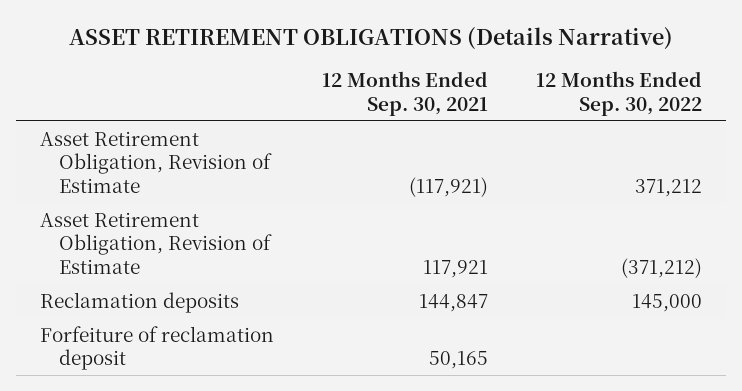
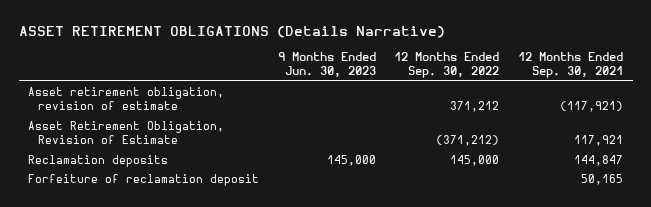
none -> [277,51,376,78] 9 Months Ended Jun. 30, 2023
[39,130,273,193] Asset Retirement Obligation, Revision of Estimate -> [27,86,224,111] Asset retirement obligation, revision of estimate

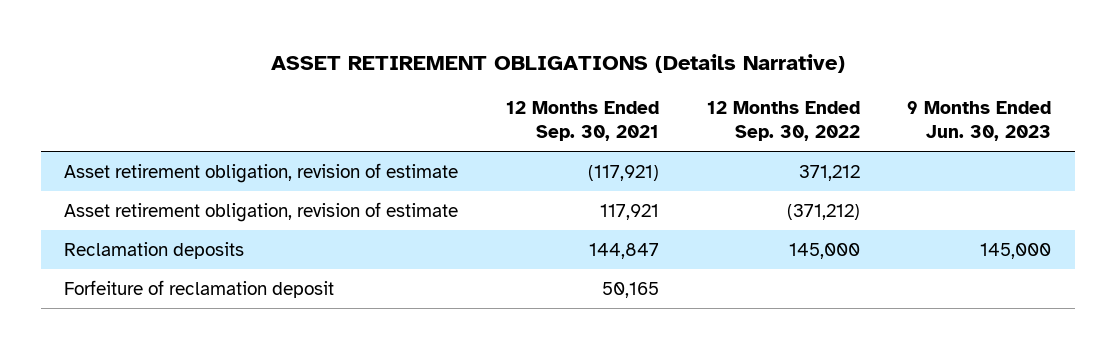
[27,120,224,145] Asset Retirement Obligation, Revision of Estimate -> [64,201,459,222] Asset retirement obligation, revision of estimate

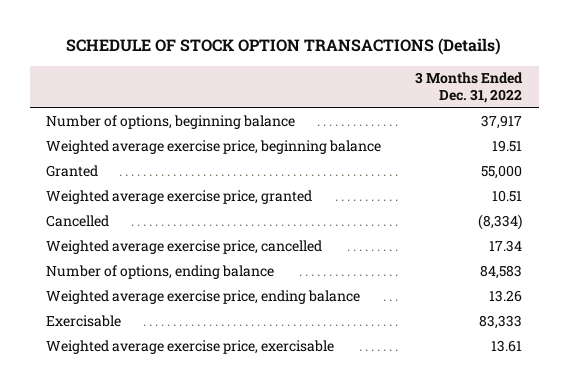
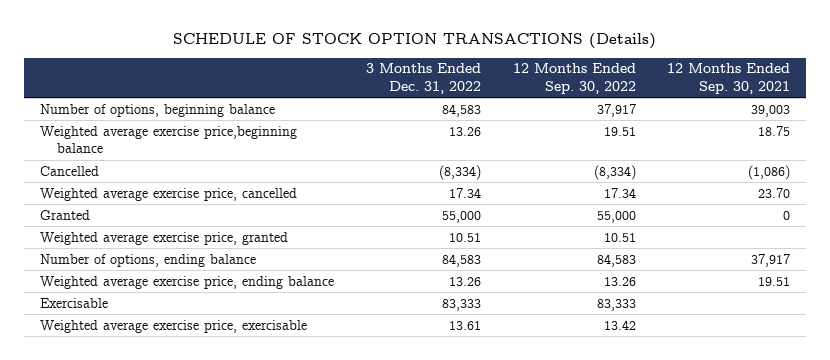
none -> [512,63,636,94] 12 Months Ended Sep. 30, 2022
none -> [667,63,791,94] 12 Months Ended Sep. 30, 2021
[480,114,522,129] 37,917 -> [441,103,481,117] 84,583
[46,139,382,154] Weighted average exercise price, beginning balance -> [39,125,297,154] Weighted average exercise price,beginning balance
[491,139,522,152] 19.51 -> [448,126,481,136] 13.26
[46,164,99,177] Granted -> [39,209,90,220] Granted
[46,189,313,204] Weighted average exercise price, granted -> [39,231,288,245] Weighted average exercise price, granted

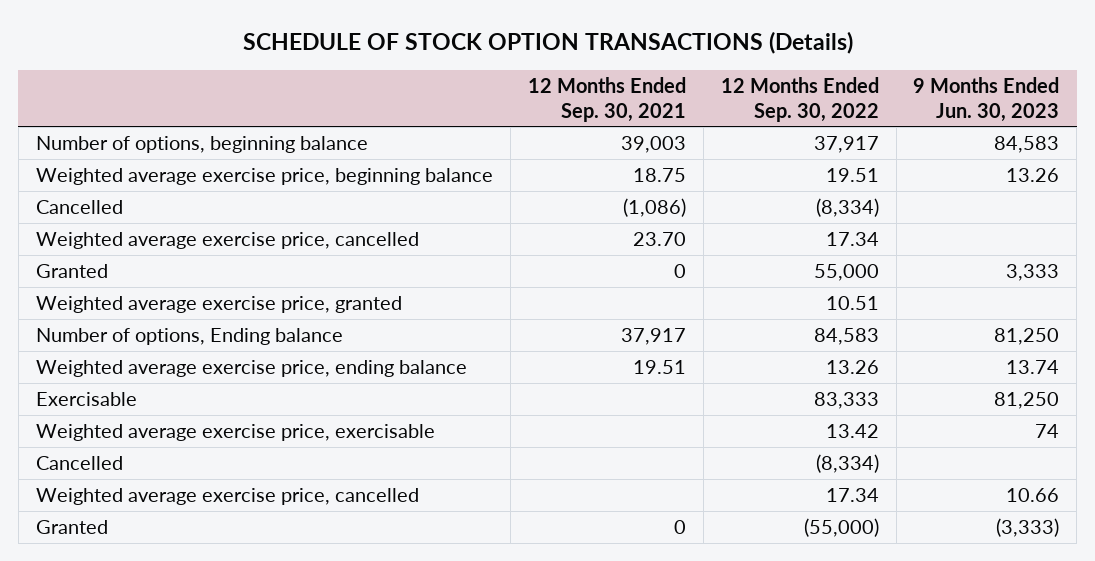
[365,63,481,94] 3 Months Ended Dec. 31, 2022 -> none
none -> [913,76,1060,122] 9 Months Ended Jun. 30, 2023
[39,125,297,154] Weighted average exercise price,beginning balance -> [35,168,493,186] Weighted average exercise price, beginning balance
[39,253,256,267] Number of options, ending balance -> [35,328,343,346] Number of options, Ending balance
none -> [35,456,123,471] Cancelled
none -> [35,488,419,506] Weighted average exercise price, cancelled
none -> [35,520,108,535] Granted

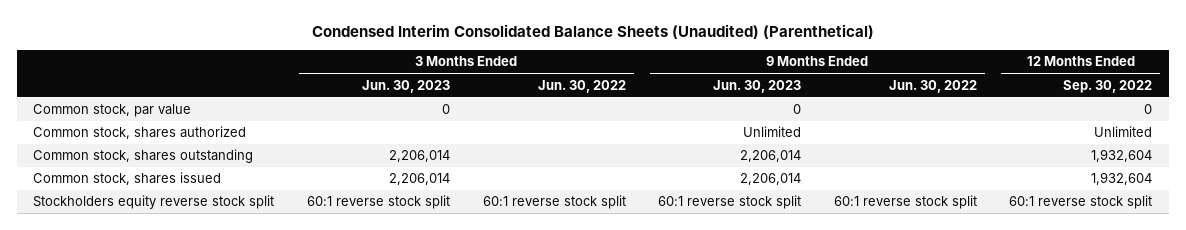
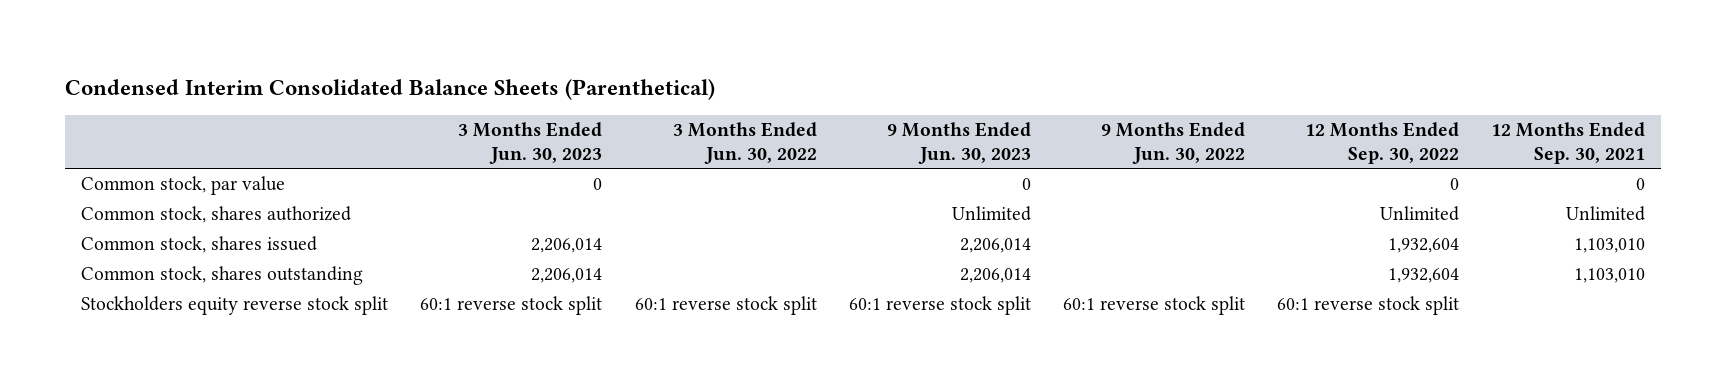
[311,24,874,40] Condensed Interim Consolidated Balance Sheets (Unaudited) (Parenthetical) -> [65,79,716,101] Condensed Interim Consolidated Balance Sheets (Parenthetical)
none -> [1491,122,1646,164] 12 Months Ended Sep. 30, 2021
[33,149,254,164] Common stock, shares outstanding -> [81,266,364,286] Common stock, shares outstanding

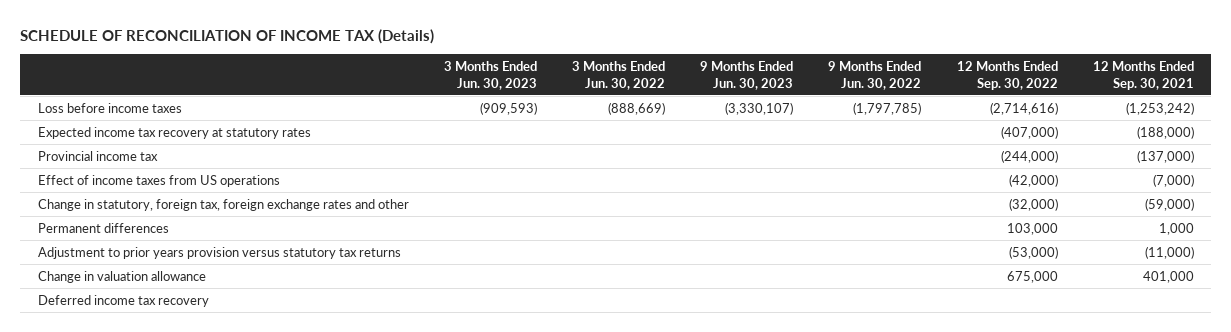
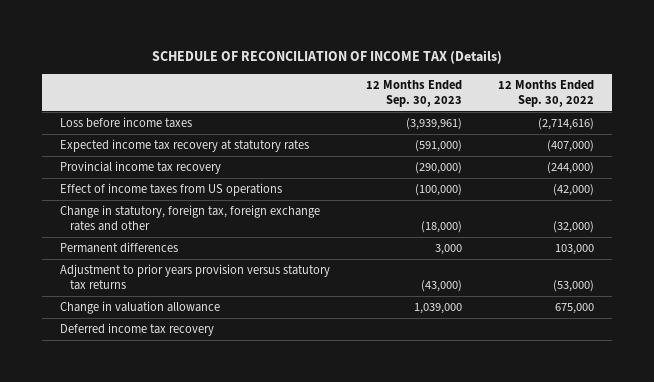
[443,60,537,90] 3 Months Ended Jun. 30, 2023 -> none
[572,60,666,90] 3 Months Ended Jun. 30, 2022 -> none
[700,60,794,90] 9 Months Ended Jun. 30, 2023 -> none
[828,60,922,90] 9 Months Ended Jun. 30, 2022 -> none
[1092,60,1194,90] 12 Months Ended Sep. 30, 2021 -> none
none -> [366,79,463,107] 12 Months Ended Sep. 30, 2023
[37,150,158,161] Provincial income tax -> [60,161,222,175] Provincial income tax recovery

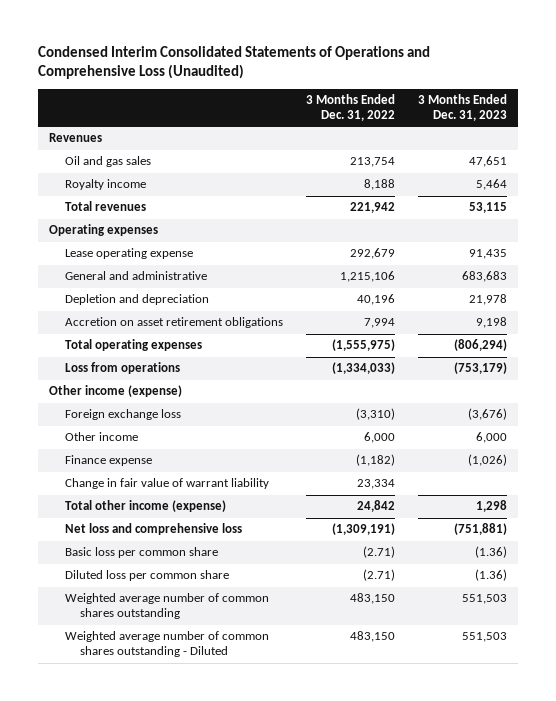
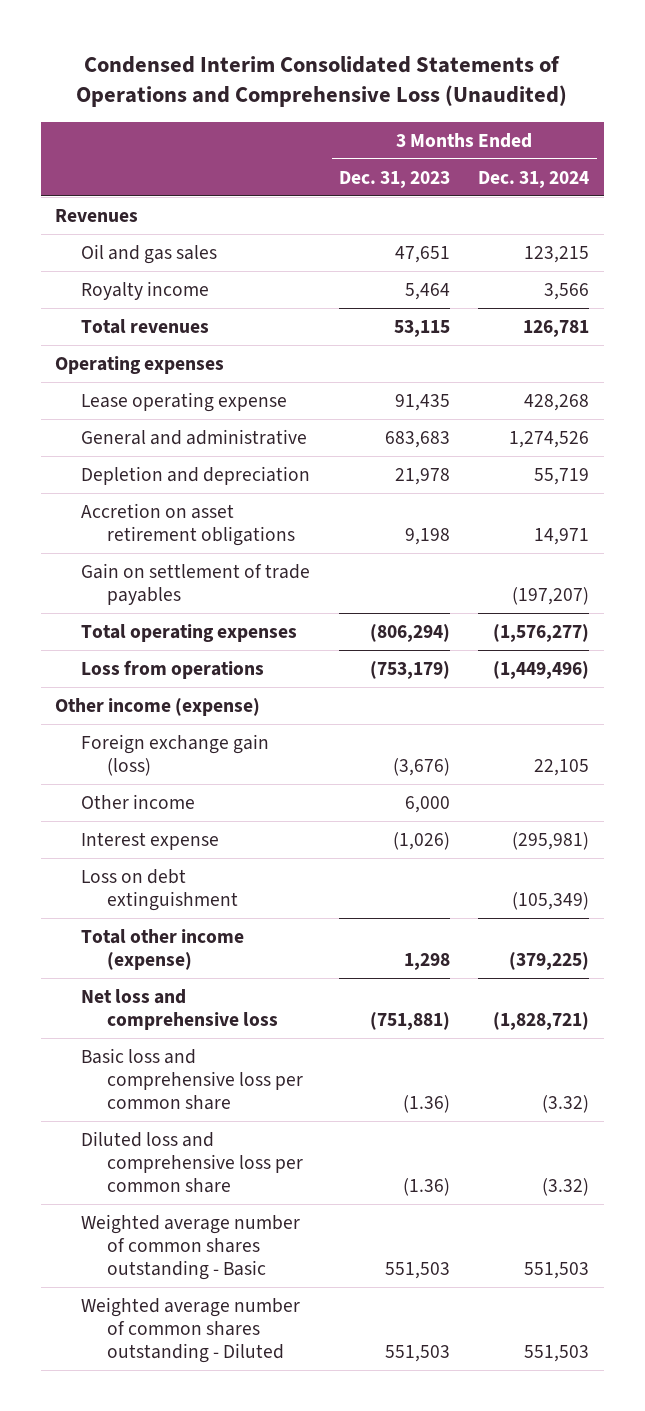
[305,94,395,122] 3 Months Ended Dec. 31, 2022 -> none
none -> [478,170,590,188] Dec. 31, 2024
none -> [81,562,311,605] Gain on settlement of trade payables
[64,409,181,421] Foreign exchange loss -> [81,733,270,776] Foreign exchange gain (loss)
[64,478,269,490] Change in fair value of warrant liability -> none
[64,455,152,467] Finance expense -> [81,831,220,850] Interest expense
none -> [81,868,238,911] Loss on debt extinguishment
[64,547,218,559] Basic loss per common share -> [81,1047,303,1110] Basic loss and comprehensive loss per common share
[64,570,229,582] Diluted loss per common share -> [81,1130,303,1193] Diluted loss and comprehensive loss per common share
[64,593,269,620] Weighted average number of common shares outstanding -> [81,1213,301,1280] Weighted average number of common shares outstanding - Basic

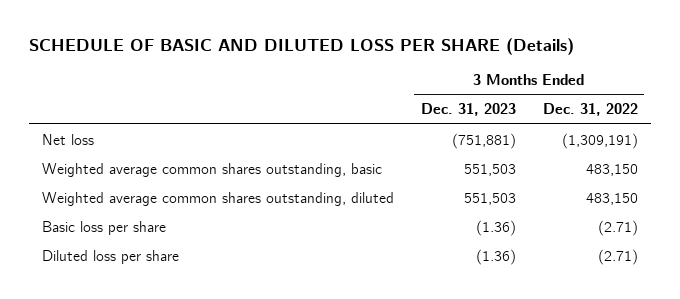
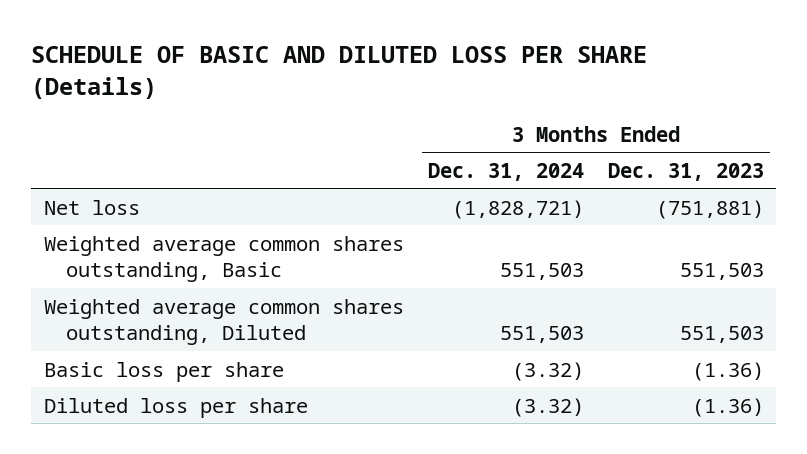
[542,103,638,117] Dec. 31, 2022 -> none
none -> [427,162,584,181] Dec. 31, 2024
[42,162,383,177] Weighted average common shares outstanding, basic -> [43,235,404,283] Weighted average common shares outstanding, Basic
[42,191,395,206] Weighted average common shares outstanding, diluted -> [43,298,404,346] Weighted average common shares outstanding, Diluted

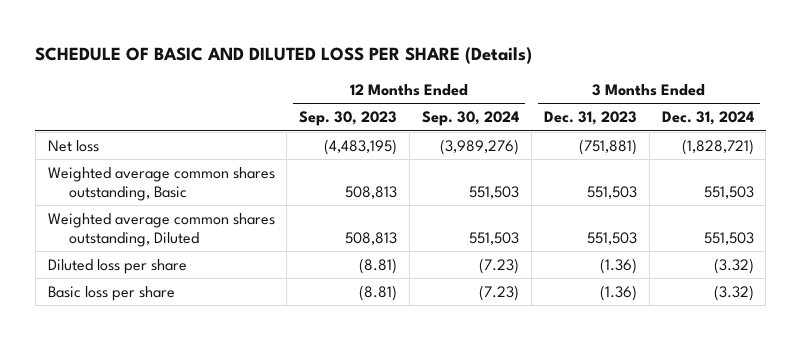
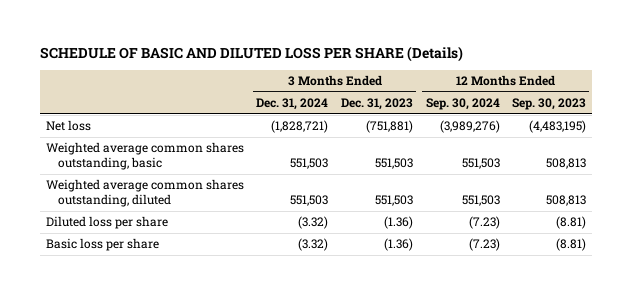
[47,166,275,202] Weighted average common shares outstanding, Basic -> [45,142,244,171] Weighted average common shares outstanding, basic
[47,212,275,248] Weighted average common shares outstanding, Diluted -> [45,179,244,208] Weighted average common shares outstanding, diluted

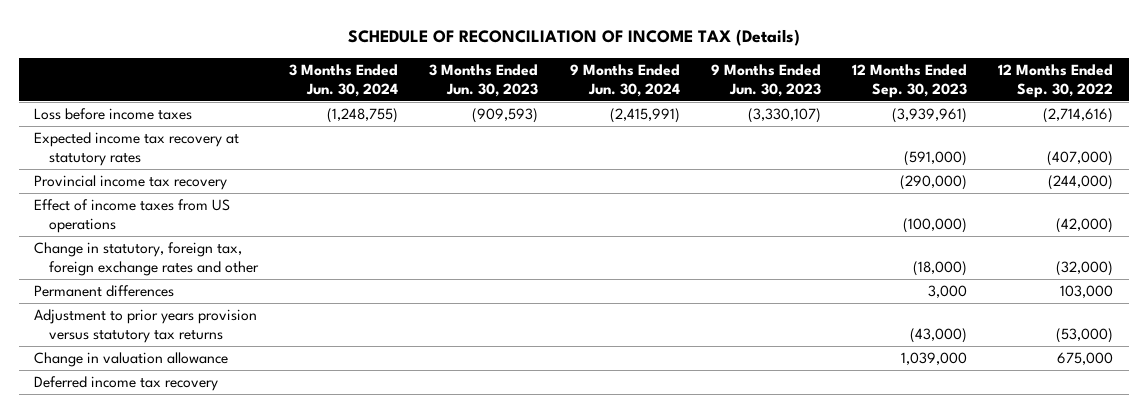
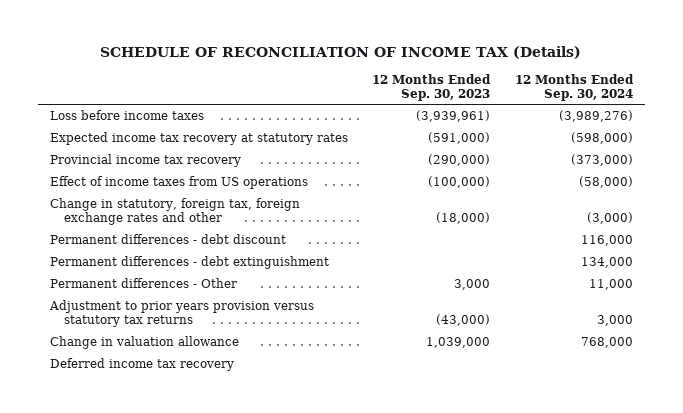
[289,63,399,97] 3 Months Ended Jun. 30, 2024 -> none
[429,63,539,97] 3 Months Ended Jun. 30, 2023 -> none
[569,63,680,97] 9 Months Ended Jun. 30, 2024 -> none
[710,63,821,97] 9 Months Ended Jun. 30, 2023 -> none
[998,63,1114,98] 12 Months Ended Sep. 30, 2022 -> none
none -> [514,73,634,102] 12 Months Ended Sep. 30, 2024
none -> [50,234,287,245] Permanent differences - debt discount
none -> [50,256,330,270] Permanent differences - debt extinguishment
[34,285,175,298] Permanent differences -> [50,278,238,289] Permanent differences - Other

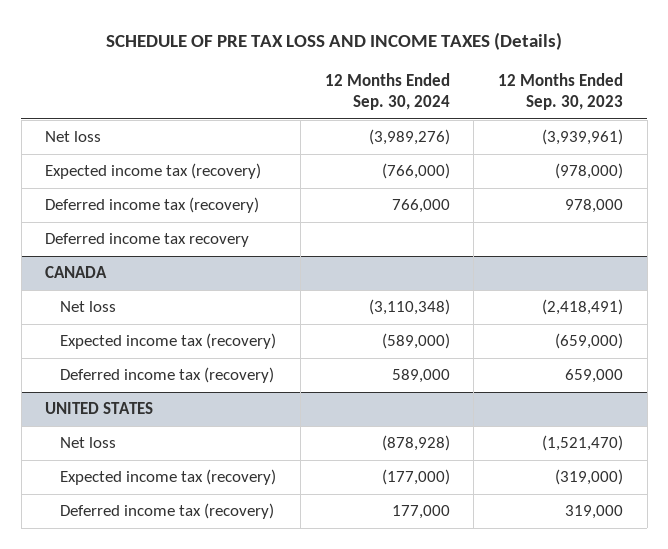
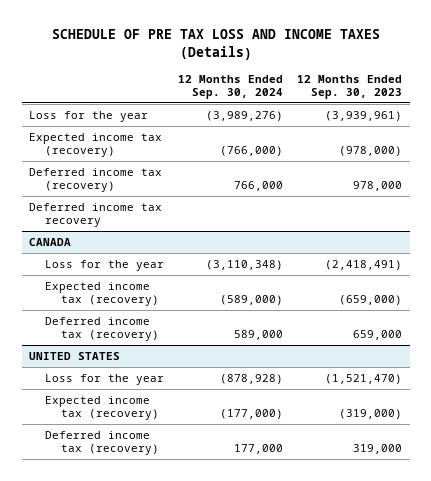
[45,131,102,143] Net loss -> [28,110,148,122] Loss for the year
[60,301,117,313] Net loss -> [45,259,165,271] Loss for the year
[60,437,117,449] Net loss -> [45,373,165,385] Loss for the year

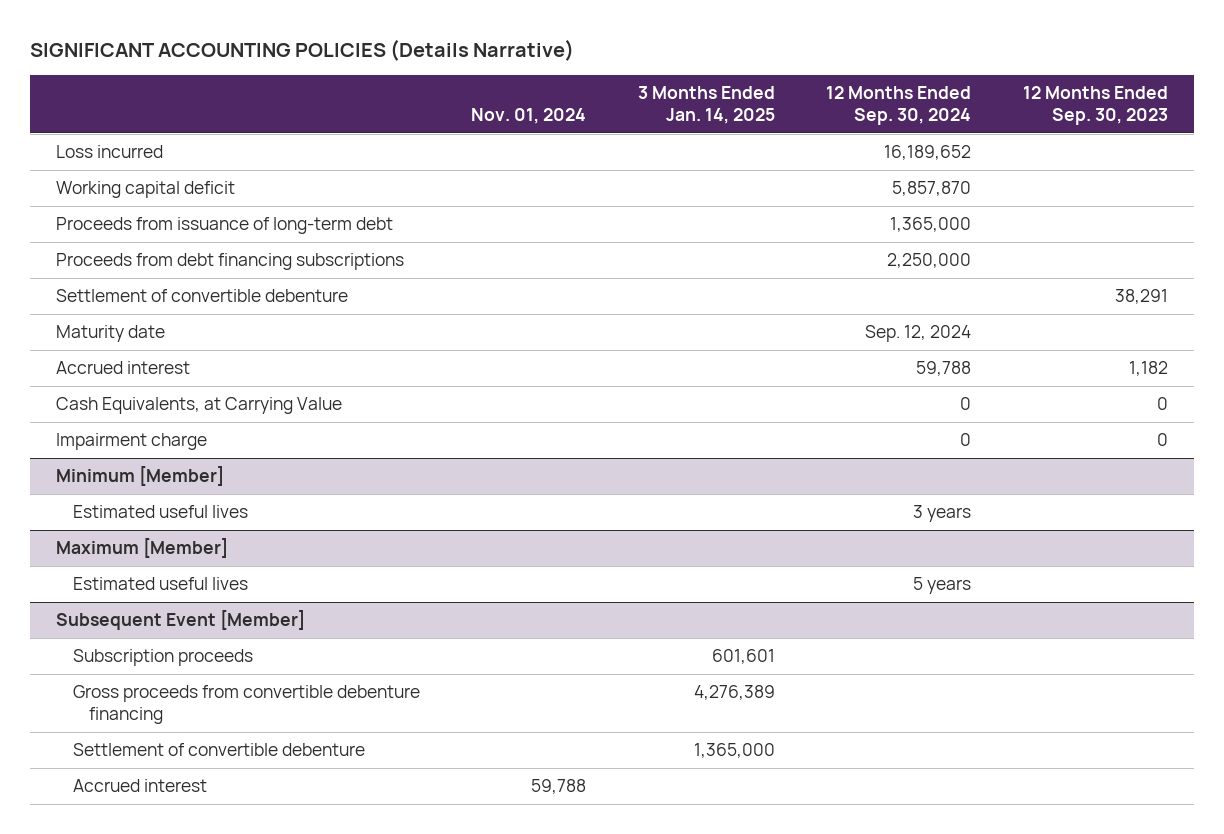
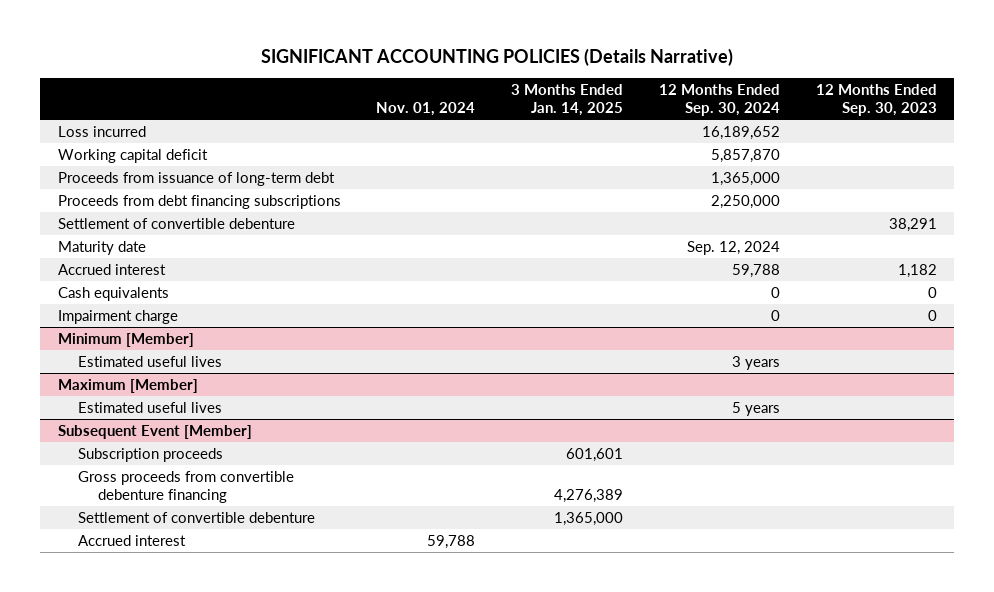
[56,397,343,415] Cash Equivalents, at Carrying Value -> [57,287,169,302] Cash equivalents

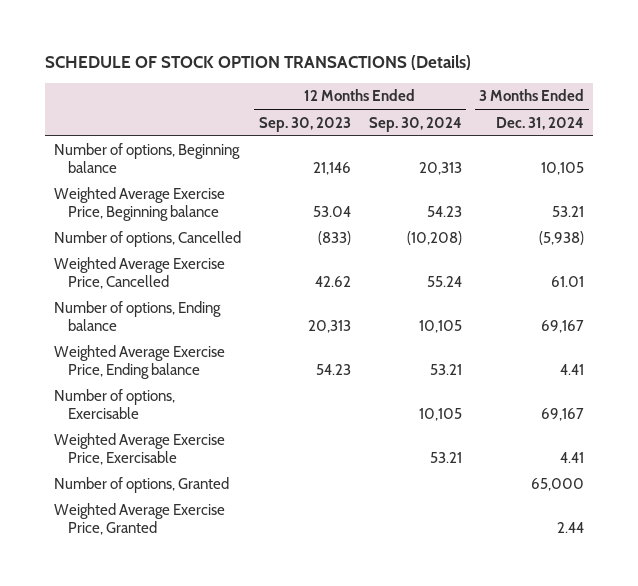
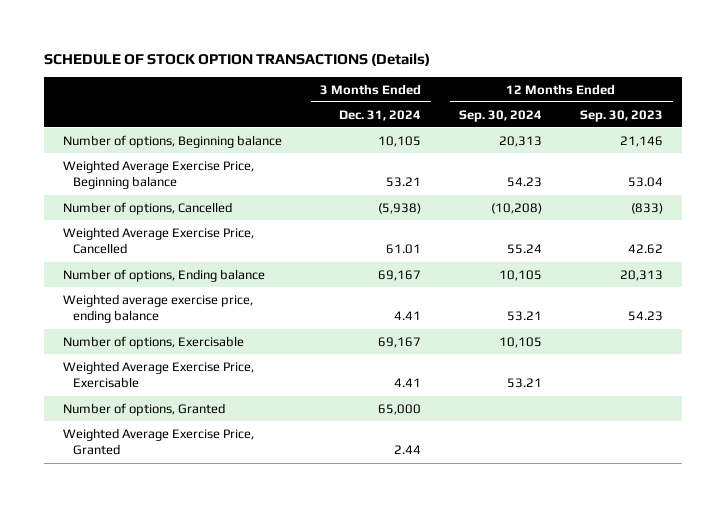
[54,345,226,379] Weighted Average Exercise Price, Ending balance -> [63,293,254,324] Weighted average exercise price, ending balance

